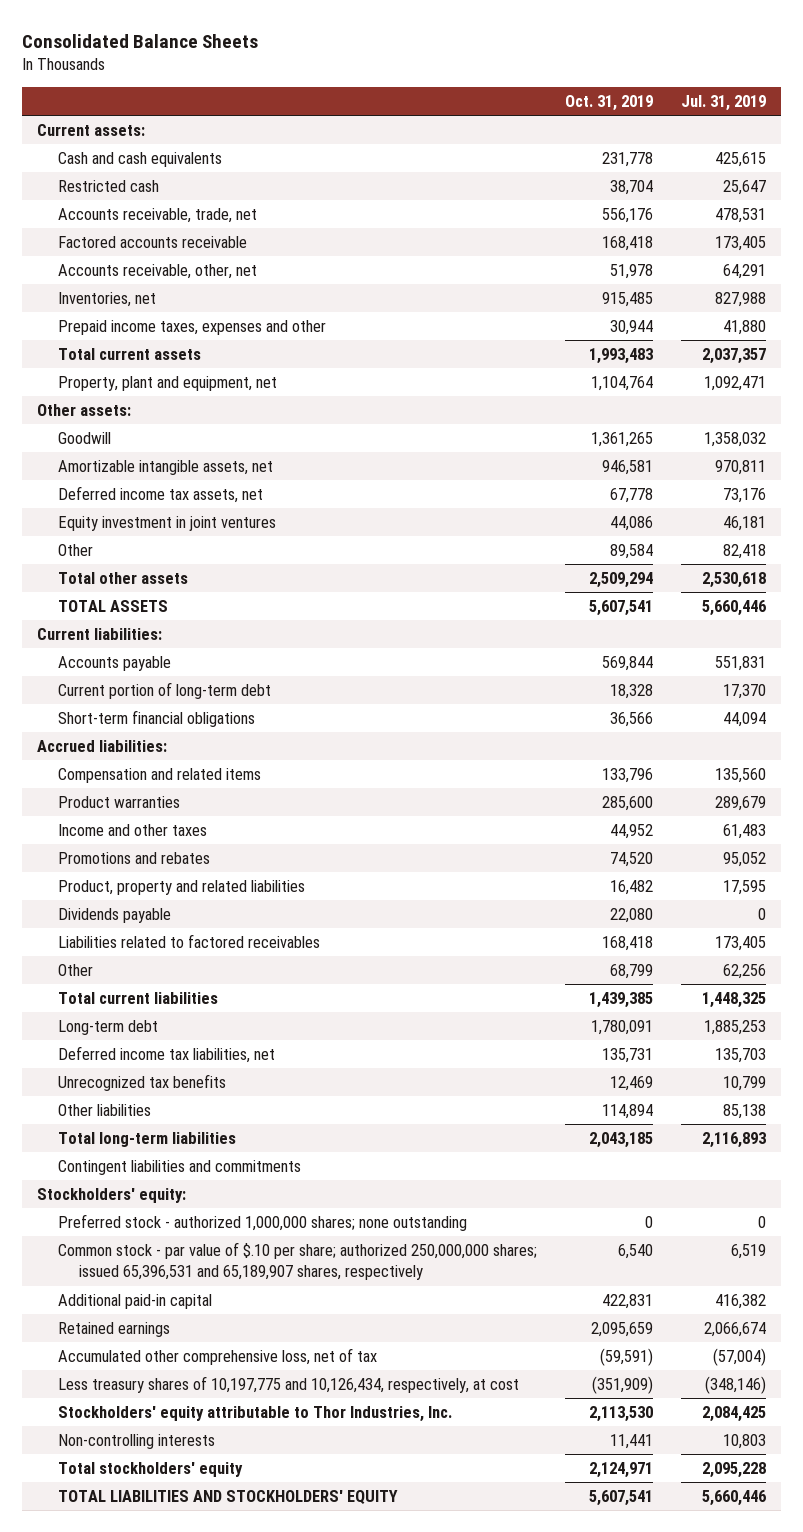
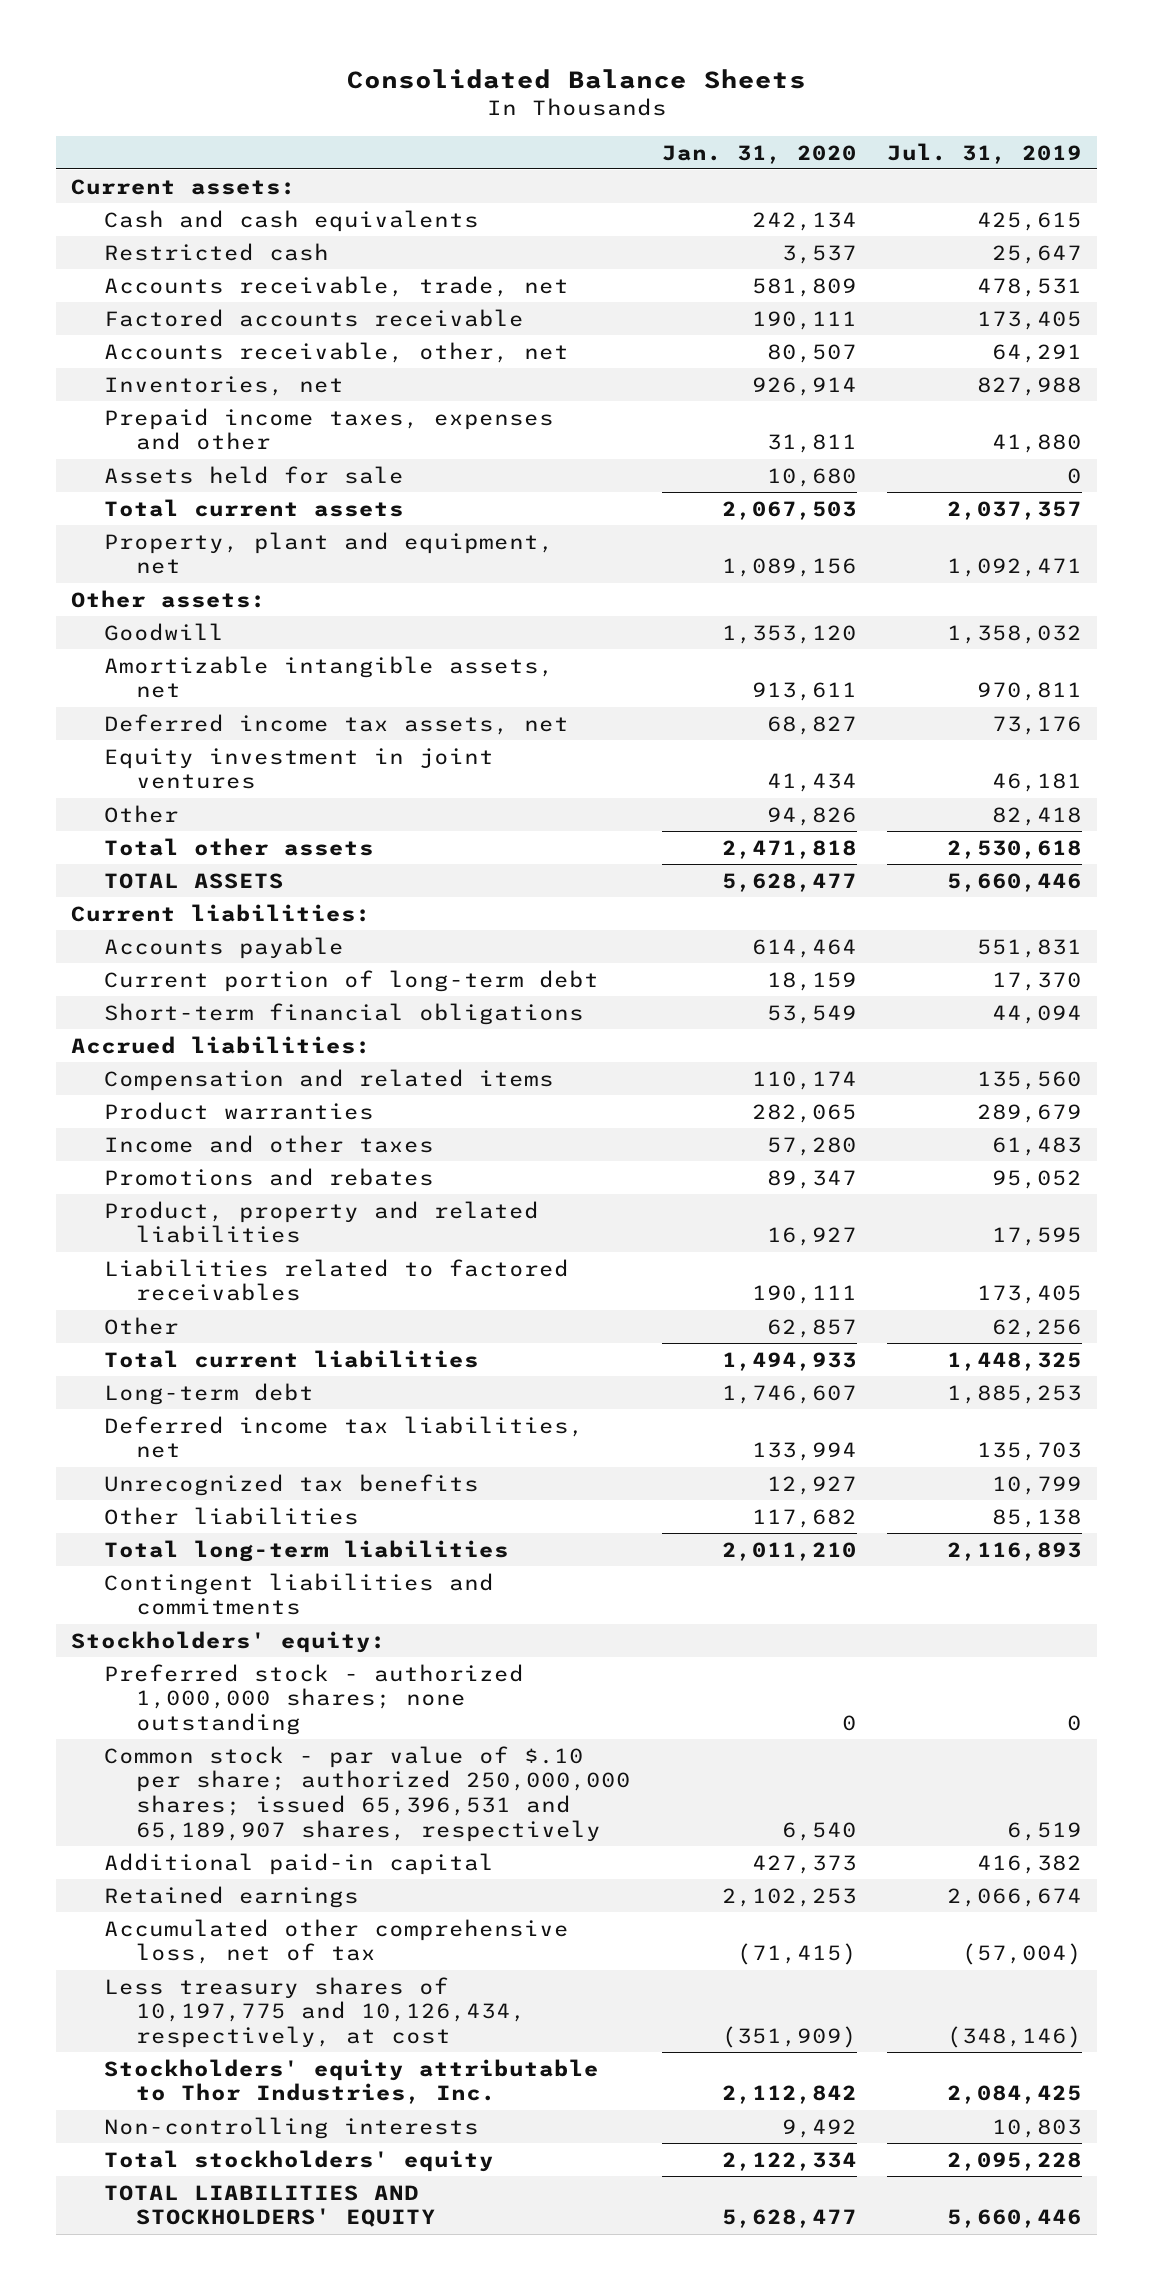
[565,95,654,112] Oct. 31, 2019 -> none
none -> [661,144,857,164] Jan. 31, 2020
none -> [103,465,404,484] Assets held for sale
[57,907,171,923] Dividends payable -> none

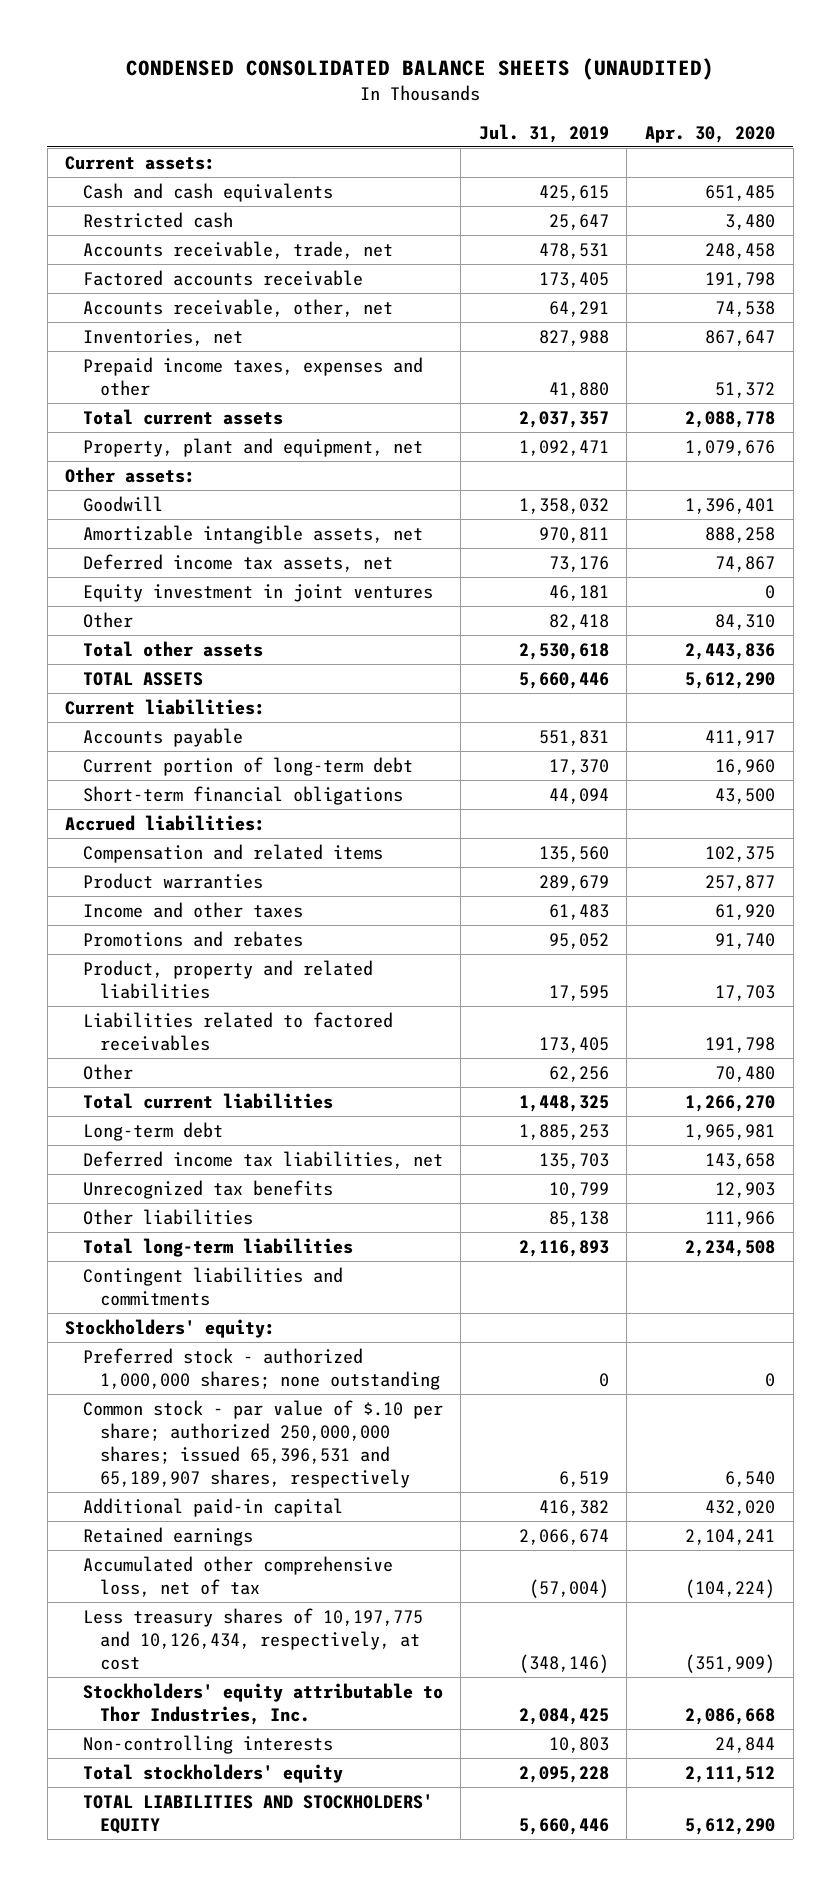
[346,68,806,89] Consolidated Balance Sheets -> [126,58,715,81] CONDENSED CONSOLIDATED BALANCE SHEETS (UNAUDITED)
[661,144,857,164] Jan. 31, 2020 -> none
none -> [644,125,775,143] Apr. 30, 2020
[103,465,404,484] Assets held for sale -> none

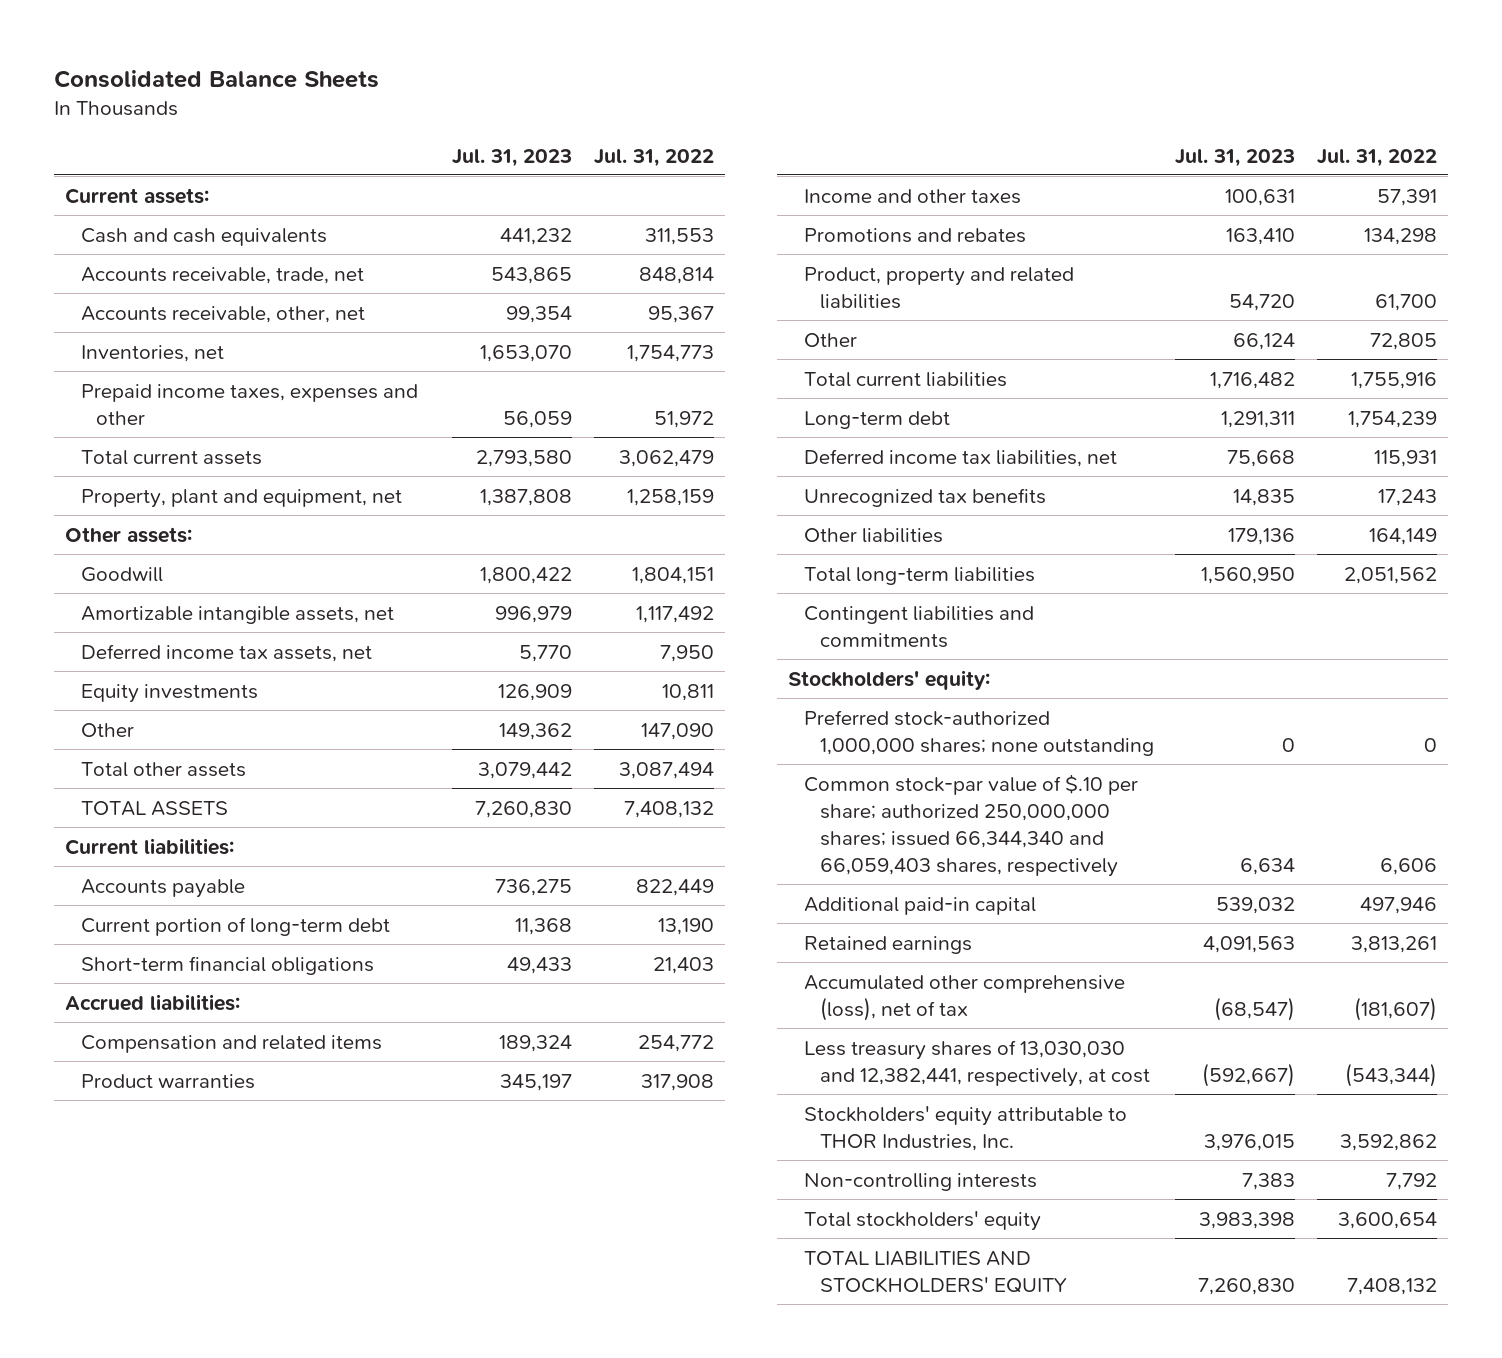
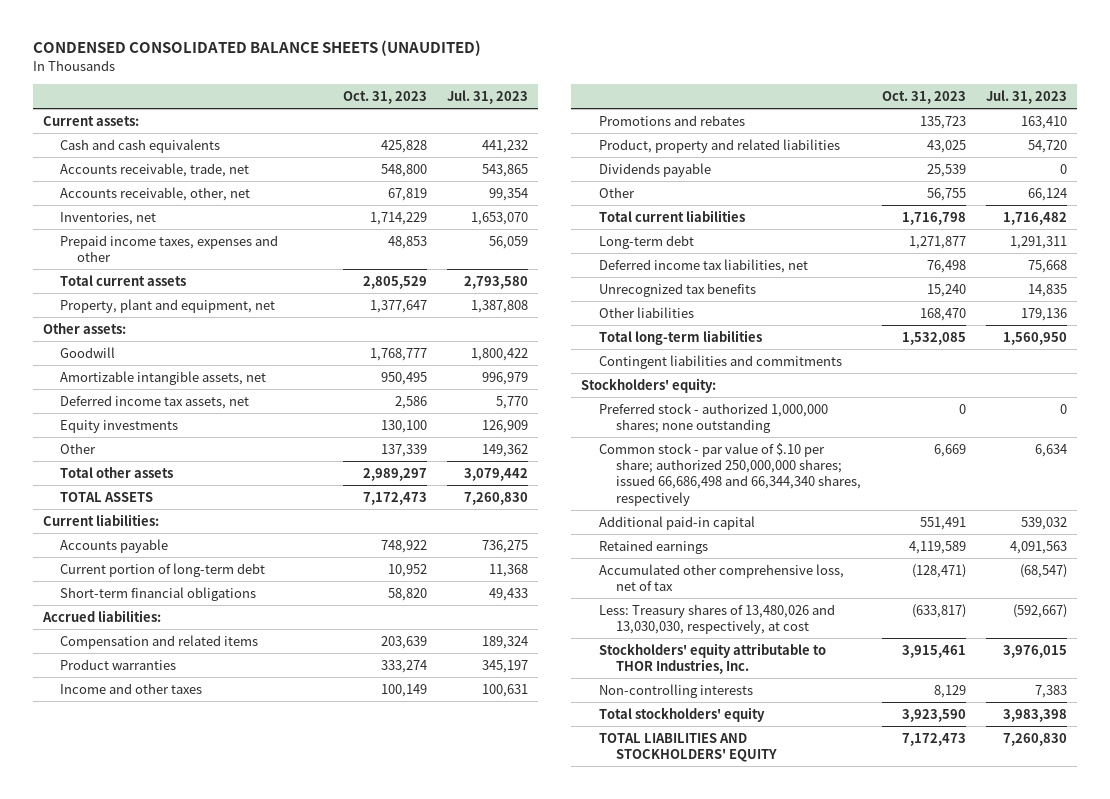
[54,69,380,88] Consolidated Balance Sheets -> [32,40,481,57] CONDENSED CONSOLIDATED BALANCE SHEETS (UNAUDITED)
[593,148,714,167] Jul. 31, 2022 -> none
none -> [342,90,427,104] Oct. 31, 2023
none -> [598,162,711,177] Dividends payable
[804,709,1154,756] Preferred stock-authorized 1,000,000 shares; none outstanding -> [598,402,828,434] Preferred stock - authorized 1,000,000 shares; none outstanding
[804,773,1139,878] Common stock-par value of $.10 per share; authorized 250,000,000 shares; issued 66,344,340 and 66,059,403 shares, respectively -> [598,442,862,506] Common stock - par value of $.10 per share; authorized 250,000,000 shares; issued 66,686,498 and 66,344,340 shares, respectively
[804,974,1126,1021] Accumulated other comprehensive (loss), net of tax -> [598,563,844,592] Accumulated other comprehensive loss, net of tax
[804,1039,1150,1087] Less treasury shares of 13,030,030 and 12,382,441, respectively, at cost -> [598,603,835,635] Less: Treasury shares of 13,480,026 and 13,030,030, respectively, at cost

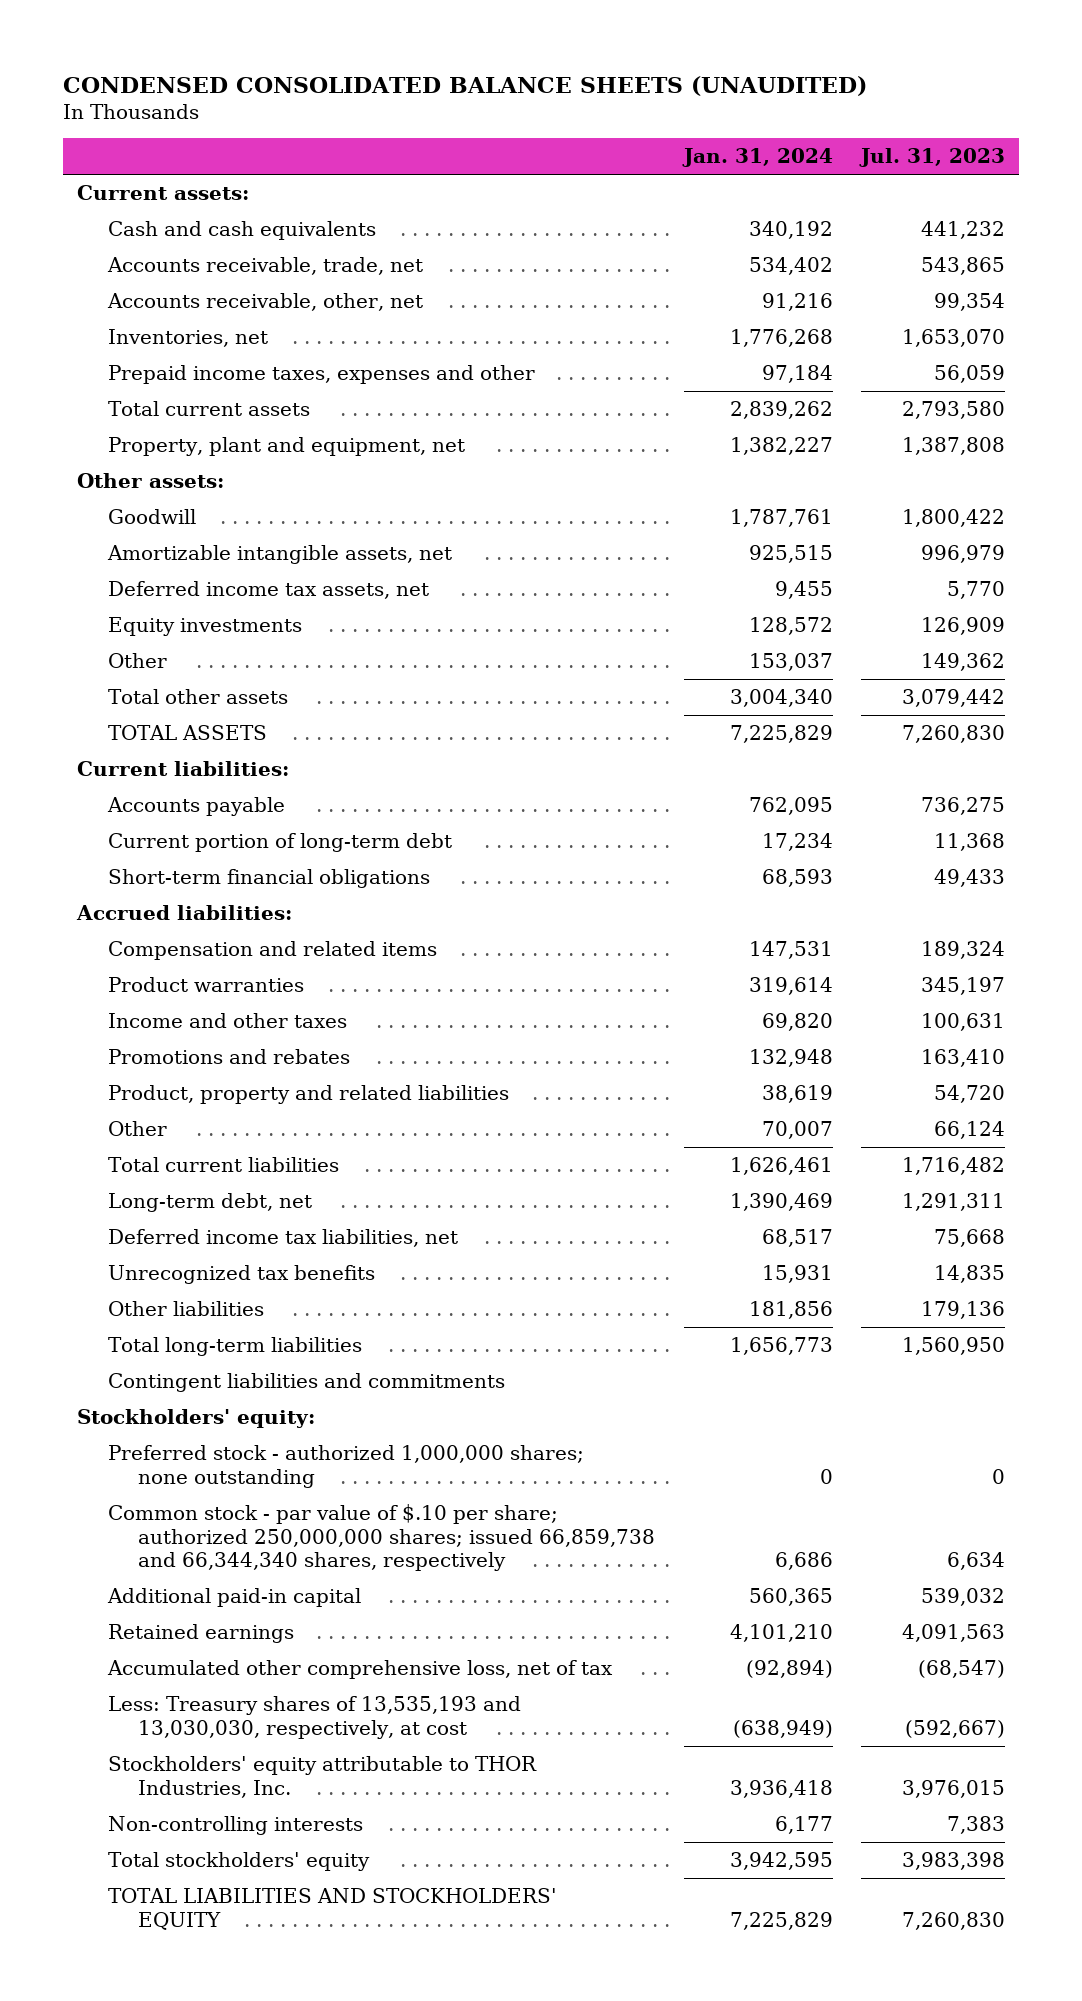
[342,90,427,104] Oct. 31, 2023 -> none
none -> [681,148,833,168] Jan. 31, 2024
[598,162,711,177] Dividends payable -> none
[598,234,694,249] Long-term debt -> [107,1193,312,1213] Long-term debt, net
[598,442,862,506] Common stock - par value of $.10 per share; authorized 250,000,000 shares; issued 66,686,498 and 66,344,340 shares, respectively -> [107,1504,656,1572] Common stock - par value of $.10 per share; authorized 250,000,000 shares; issued 66,859,738 and 66,344,340 shares, respectively
[598,603,835,635] Less: Treasury shares of 13,480,026 and 13,030,030, respectively, at cost -> [107,1696,521,1739] Less: Treasury shares of 13,535,193 and 13,030,030, respectively, at cost

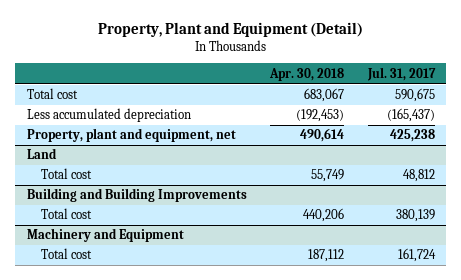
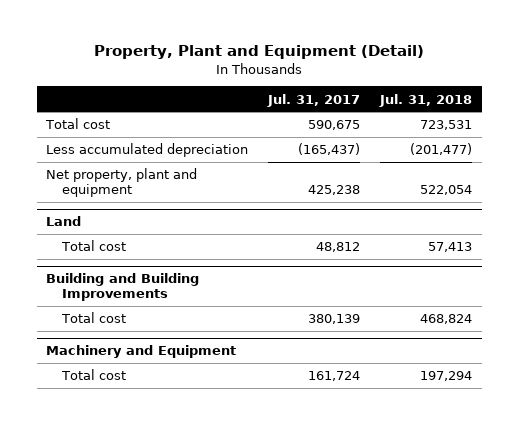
[269,67,345,81] Apr. 30, 2018 -> none
none -> [379,93,473,107] Jul. 31, 2018
[26,128,236,143] Property, plant and equipment, net -> [46,168,198,197] Net property, plant and equipment

